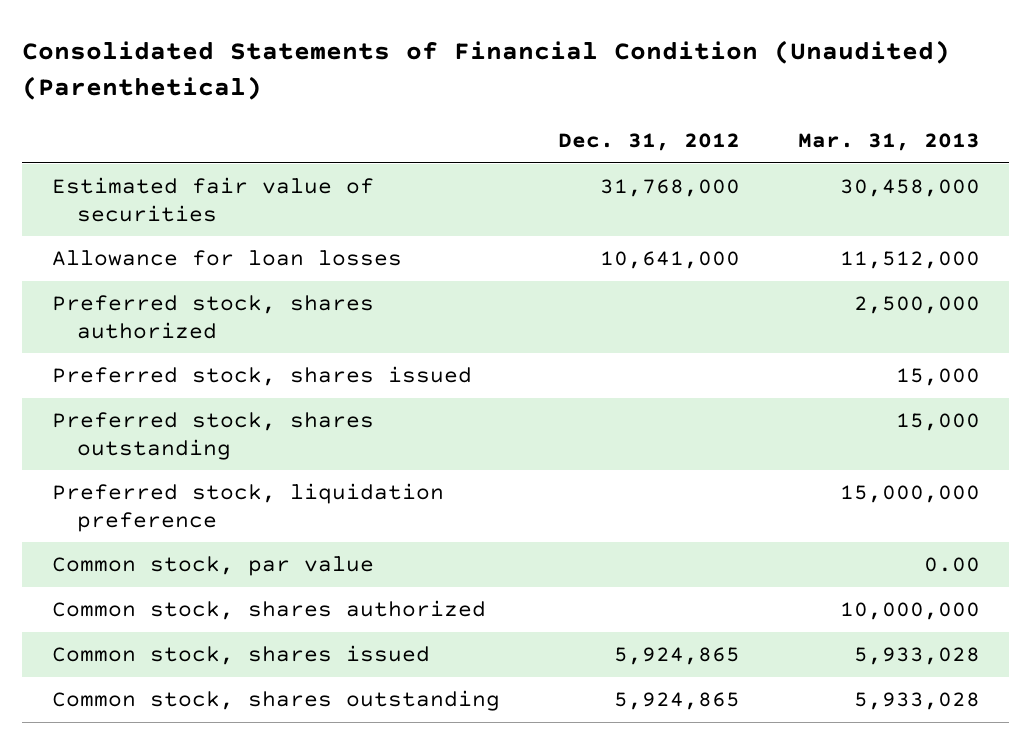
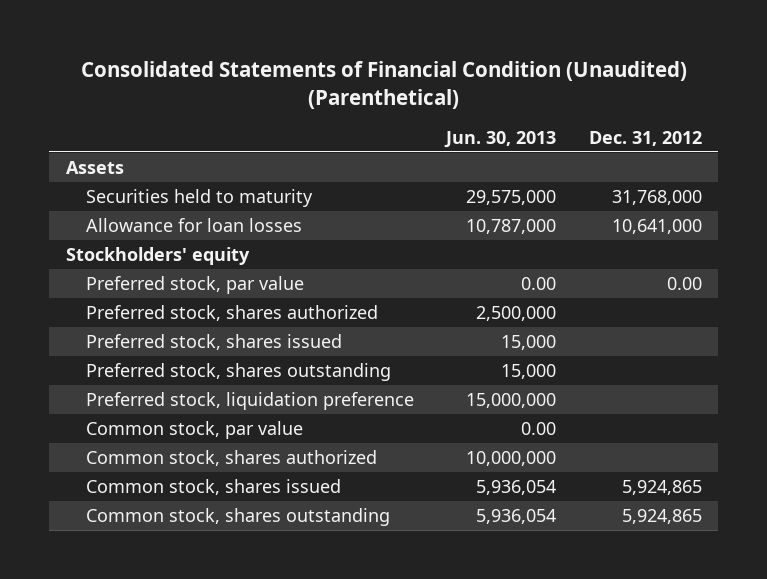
[798,133,981,152] Mar. 31, 2013 -> none
none -> [444,130,557,148] Jun. 30, 2013
none -> [65,161,124,175] Assets
[51,177,374,222] Estimated fair value of securities -> [85,189,313,208] Securities held to maturity
none -> [65,247,250,266] Stockholders' equity
none -> [85,276,304,295] Preferred stock, par value

